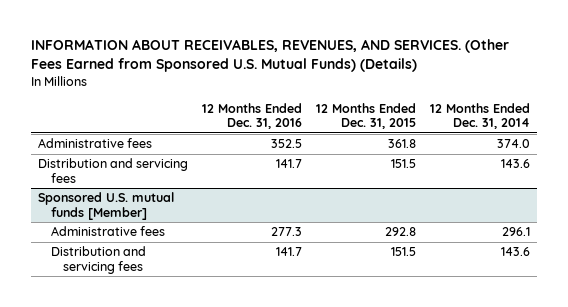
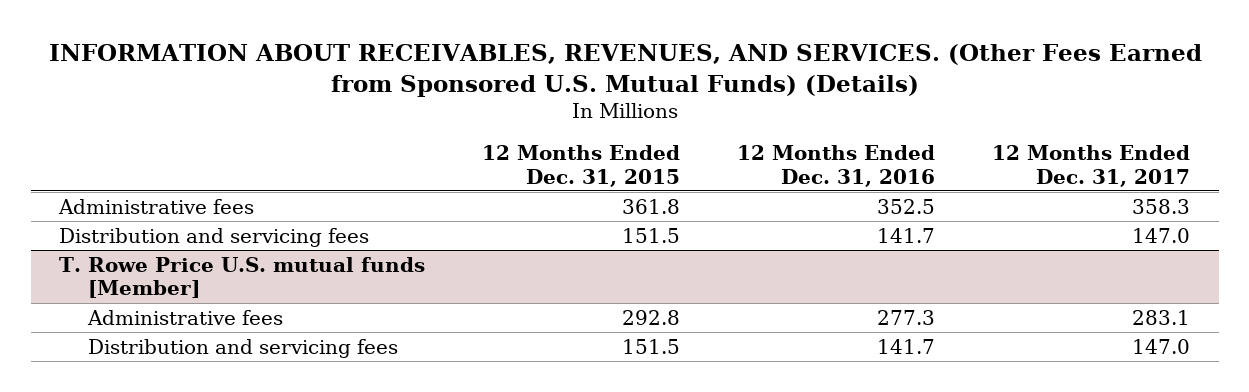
[430,102,531,130] 12 Months Ended Dec. 31, 2014 -> none
none -> [992,144,1191,187] 12 Months Ended Dec. 31, 2017
[38,192,175,220] Sponsored U.S. mutual funds [Member] -> [59,256,426,299] T. Rowe Price U.S. mutual funds [Member]

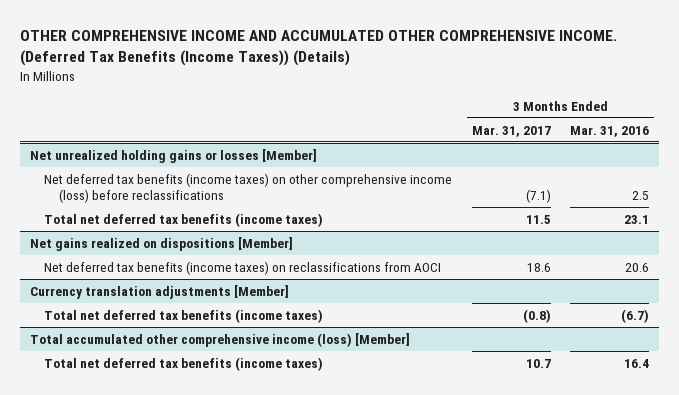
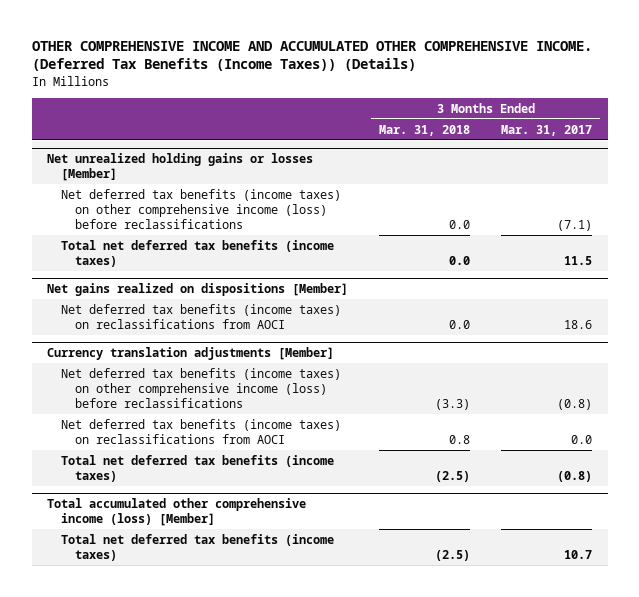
[570,125,650,137] Mar. 31, 2016 -> none
none -> [379,124,471,136] Mar. 31, 2018
none -> [61,367,342,408] Net deferred tax benefits (income taxes) on other comprehensive income (loss) before reclassifications
none -> [61,418,342,444] Net deferred tax benefits (income taxes) on reclassifications from AOCI

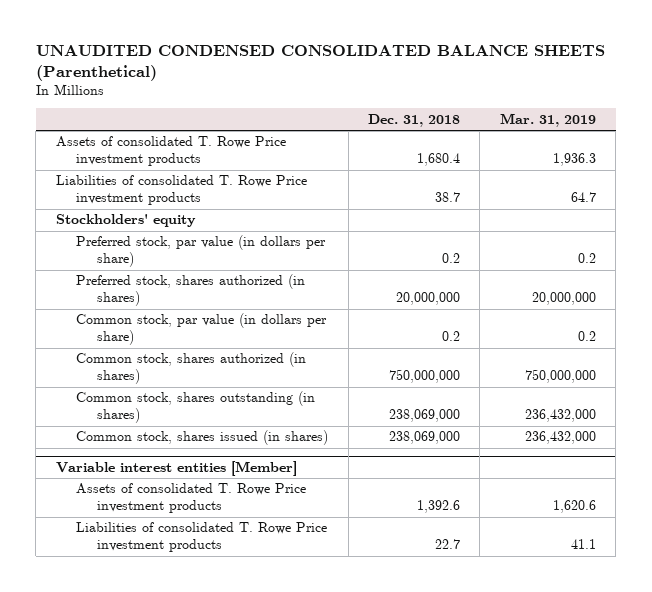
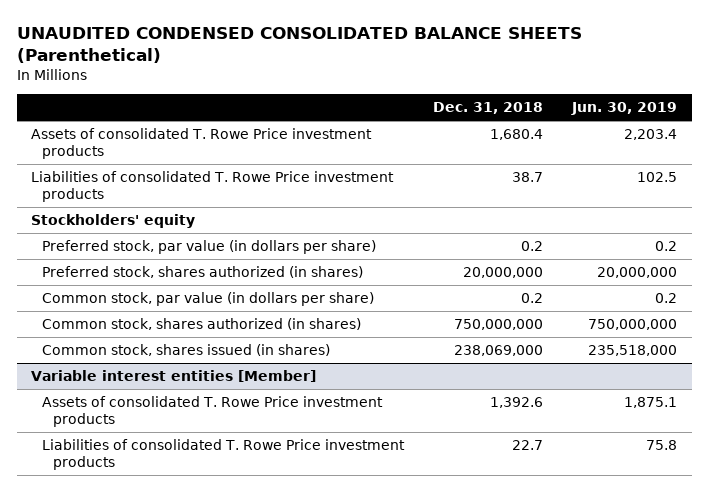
[499,112,596,127] Mar. 31, 2019 -> none
none -> [571,102,678,116] Jun. 30, 2019
[76,391,316,424] Common stock, shares outstanding (in shares) -> none

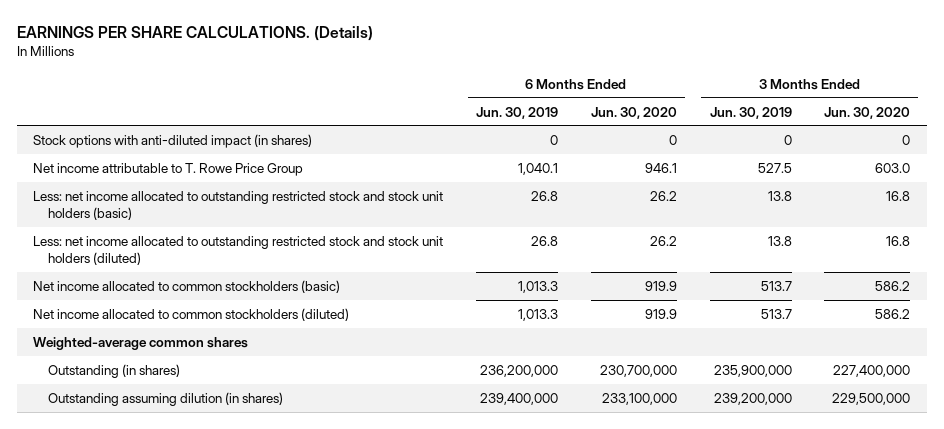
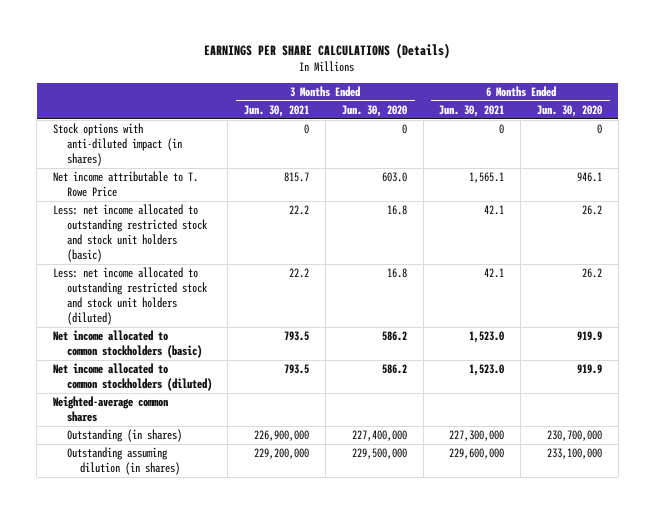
[17,26,374,42] EARNINGS PER SHARE CALCULATIONS. (Details) -> [204,42,451,59] EARNINGS PER SHARE CALCULATIONS (Details)
[476,106,559,119] Jun. 30, 2019 -> none
[709,106,792,119] Jun. 30, 2019 -> none
none -> [244,104,310,117] Jun. 30, 2021
none -> [439,104,505,117] Jun. 30, 2021
[33,162,304,176] Net income attributable to T. Rowe Price Group -> [52,171,198,198] Net income attributable to T. Rowe Price

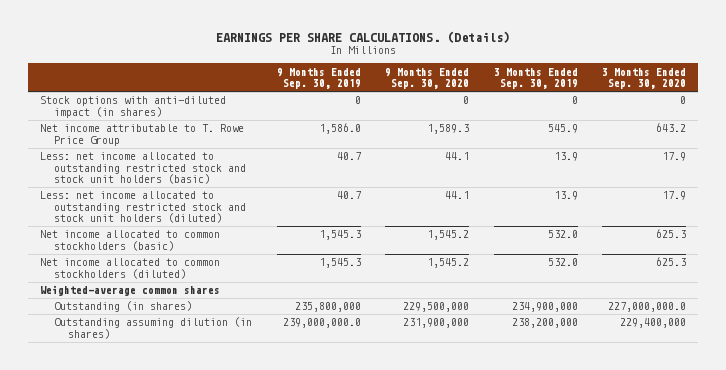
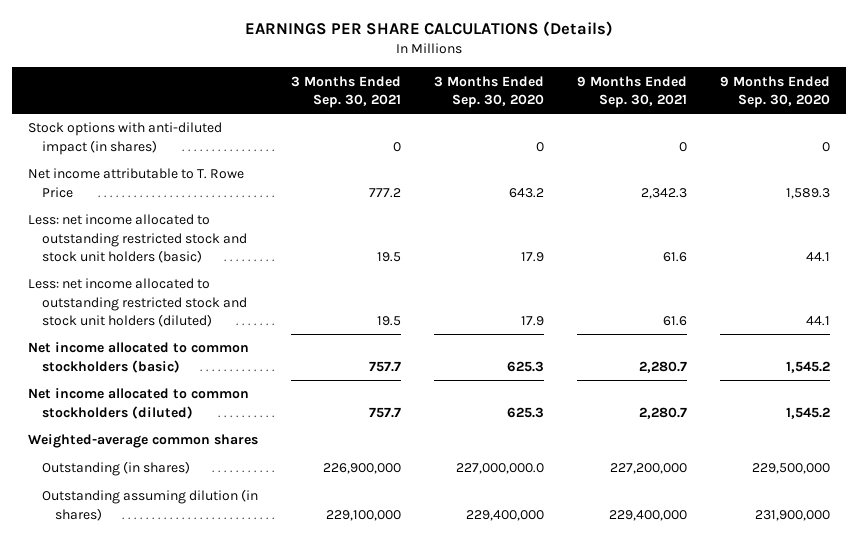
[216,30,511,43] EARNINGS PER SHARE CALCULATIONS. (Details) -> [244,20,613,36] EARNINGS PER SHARE CALCULATIONS (Details)
[276,67,361,90] 9 Months Ended Sep. 30, 2019 -> none
[493,67,578,90] 3 Months Ended Sep. 30, 2019 -> none
none -> [291,75,402,108] 3 Months Ended Sep. 30, 2021
none -> [576,75,687,108] 9 Months Ended Sep. 30, 2021
[40,124,245,146] Net income attributable to T. Rowe Price Group -> [28,168,245,198] Net income attributable to T. Rowe Price

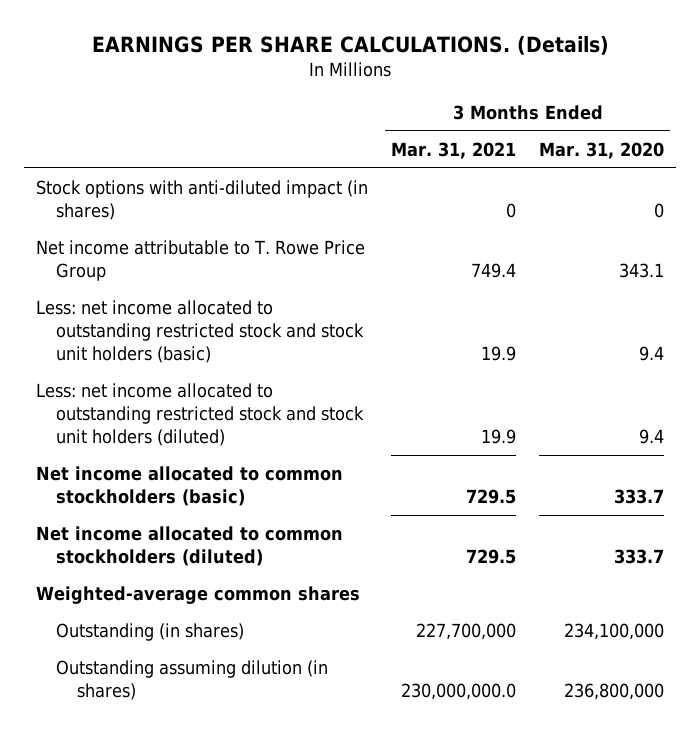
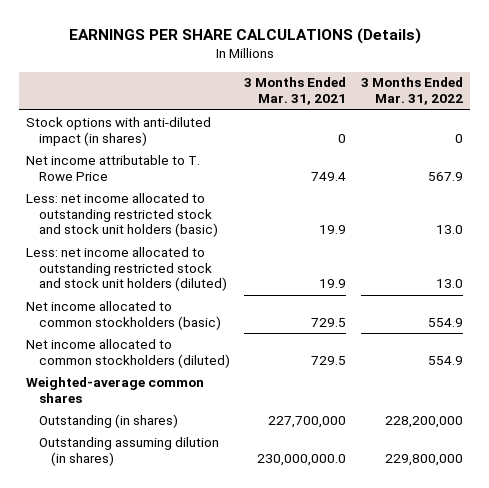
[91,35,609,55] EARNINGS PER SHARE CALCULATIONS. (Details) -> [68,28,421,45] EARNINGS PER SHARE CALCULATIONS (Details)
[539,141,665,159] Mar. 31, 2020 -> none
none -> [360,77,463,106] 3 Months Ended Mar. 31, 2022
[35,240,365,282] Net income attributable to T. Rowe Price Group -> [26,154,201,181] Net income attributable to T. Rowe Price

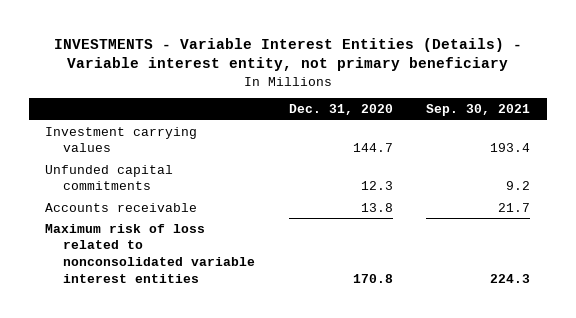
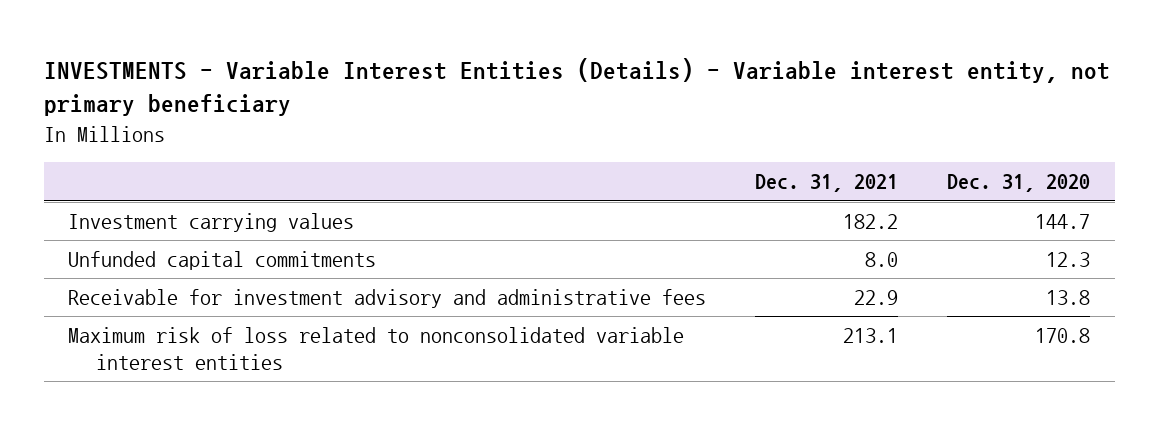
[426,104,531,117] Sep. 30, 2021 -> none
none -> [755,174,899,193] Dec. 31, 2021
[45,202,198,212] Accounts receivable -> [68,289,707,309] Receivable for investment advisory and administrative fees

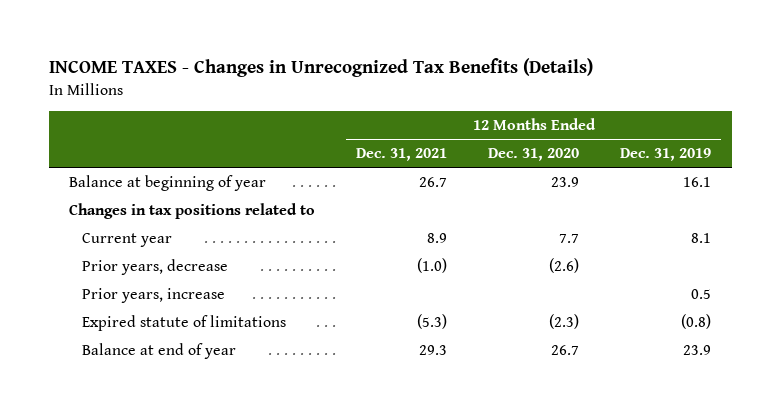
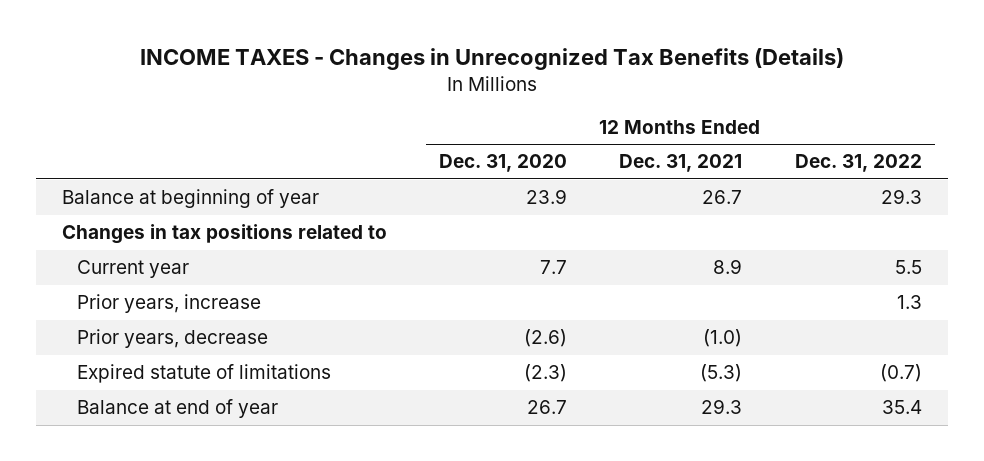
[620,148,712,162] Dec. 31, 2019 -> none
none -> [794,154,922,173] Dec. 31, 2022
[82,258,229,275] Prior years, decrease -> [76,329,268,349] Prior years, decrease

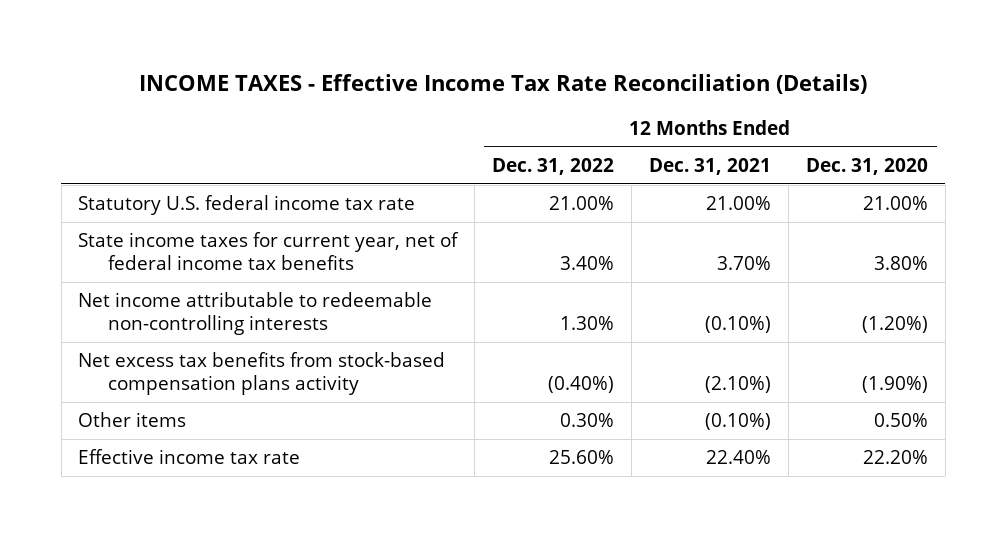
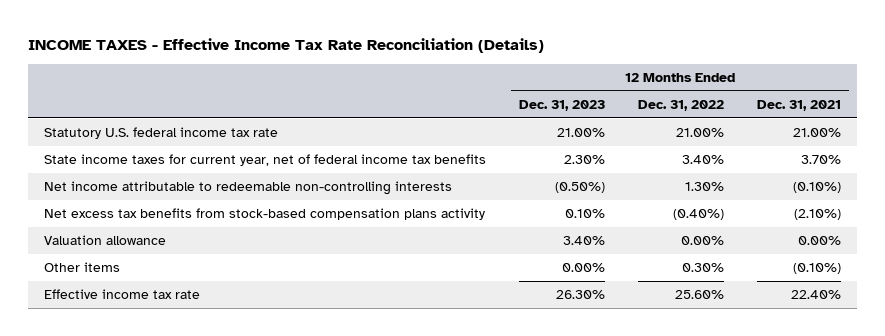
[805,158,928,176] Dec. 31, 2020 -> none
none -> [519,99,606,111] Dec. 31, 2023
none -> [44,235,167,246] Valuation allowance

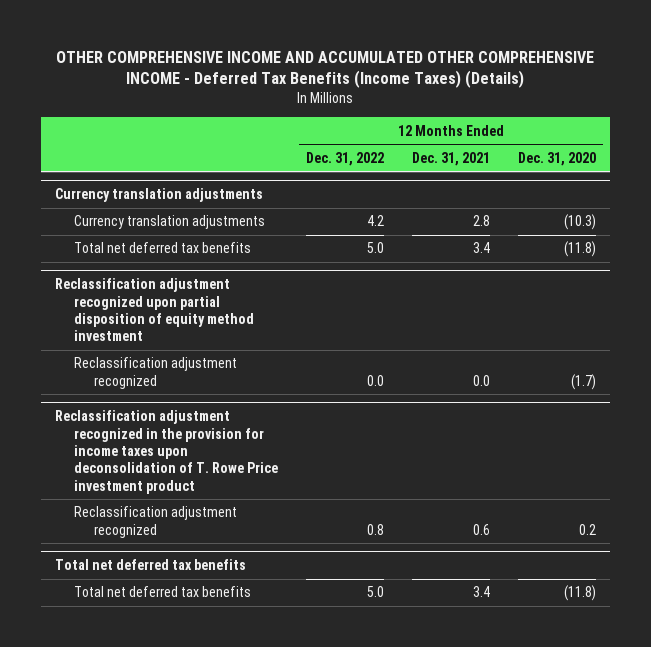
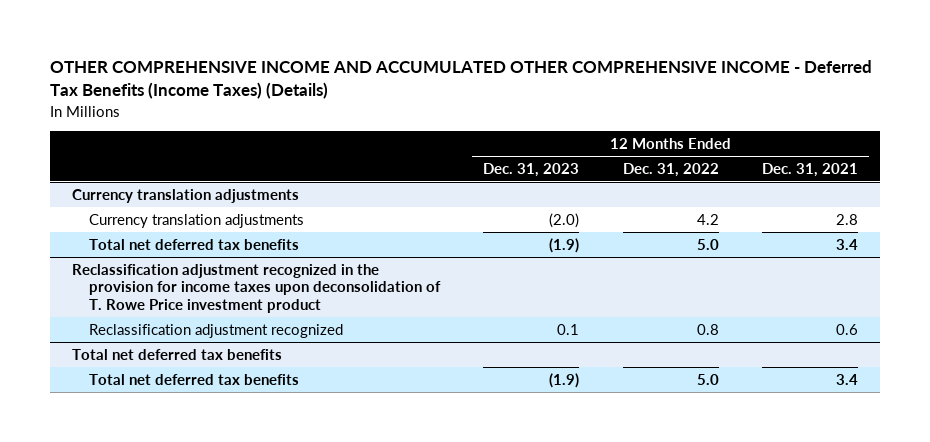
[518,151,597,166] Dec. 31, 2020 -> none
none -> [483,162,580,177] Dec. 31, 2023
[54,278,255,342] Reclassification adjustment recognized upon partial disposition of equity method investment -> none
[74,357,238,389] Reclassification adjustment recognized -> none

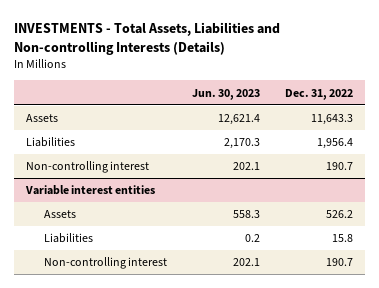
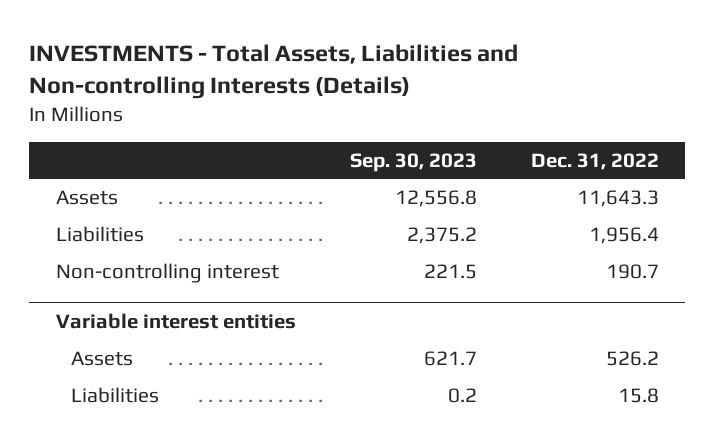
[192,88,261,100] Jun. 30, 2023 -> none
none -> [349,152,477,172] Sep. 30, 2023
[44,257,168,270] Non-controlling interest -> none

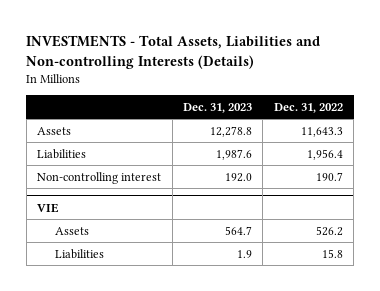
[349,152,477,172] Sep. 30, 2023 -> none
none -> [183,102,253,113] Dec. 31, 2023
[56,312,297,329] Variable interest entities -> [37,202,60,213] VIE

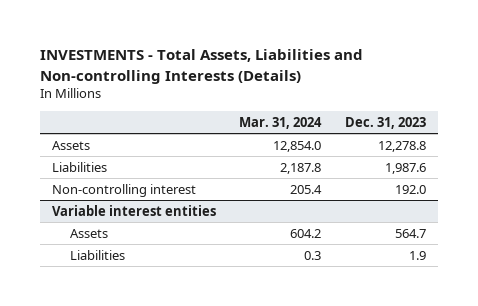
[273,102,343,113] Dec. 31, 2022 -> none
none -> [239,117,323,130] Mar. 31, 2024
[37,202,60,213] VIE -> [51,204,216,216] Variable interest entities

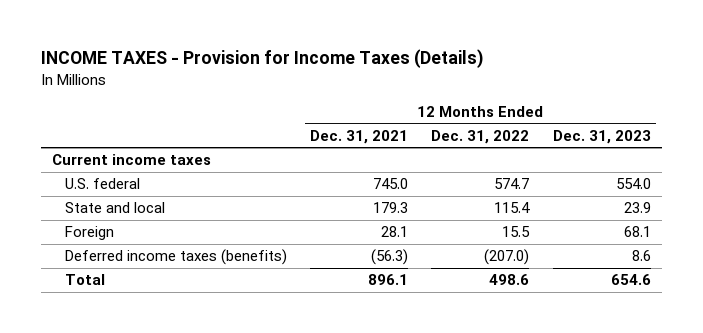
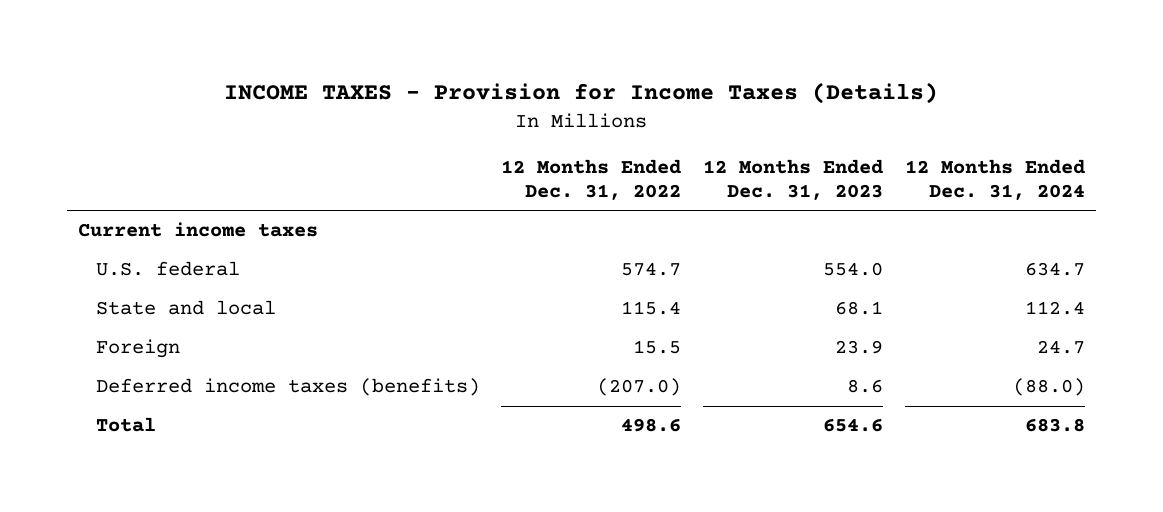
[310,129,409,144] Dec. 31, 2021 -> none
none -> [904,158,1085,200] 12 Months Ended Dec. 31, 2024
[623,202,651,214] 23.9 -> [835,301,884,316] 68.1
[623,226,651,238] 68.1 -> [835,340,884,355] 23.9

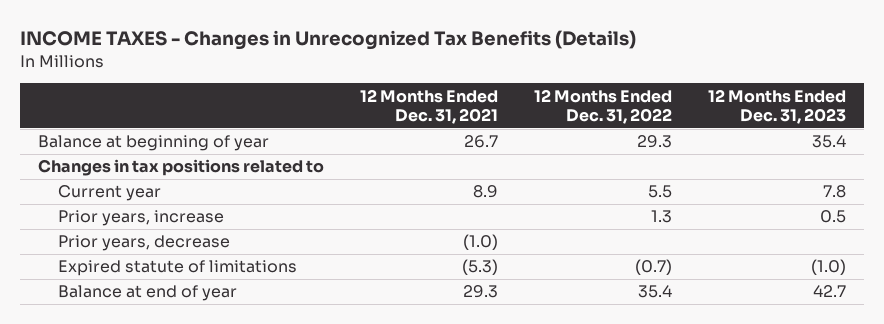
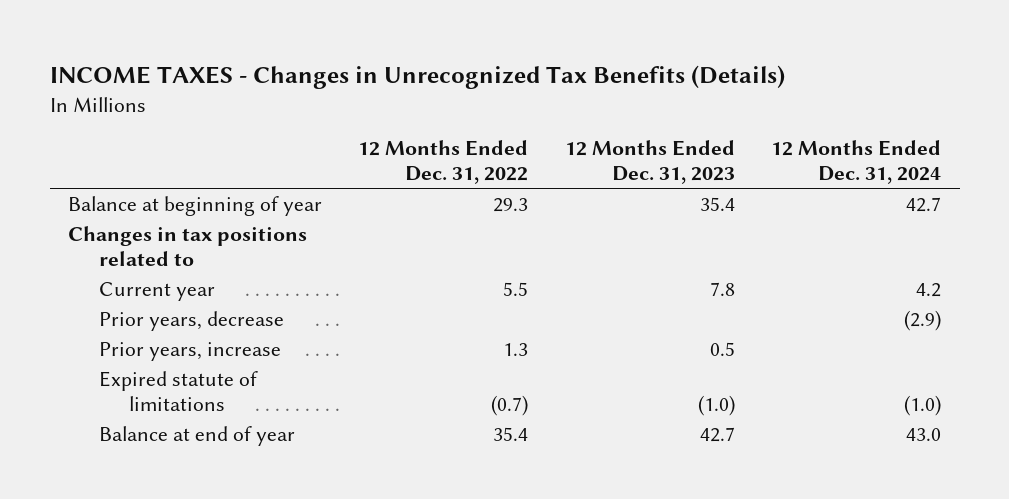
[359,88,498,125] 12 Months Ended Dec. 31, 2021 -> none
none -> [771,140,942,185] 12 Months Ended Dec. 31, 2024
[57,210,224,227] Prior years, increase -> [98,342,281,362] Prior years, increase

